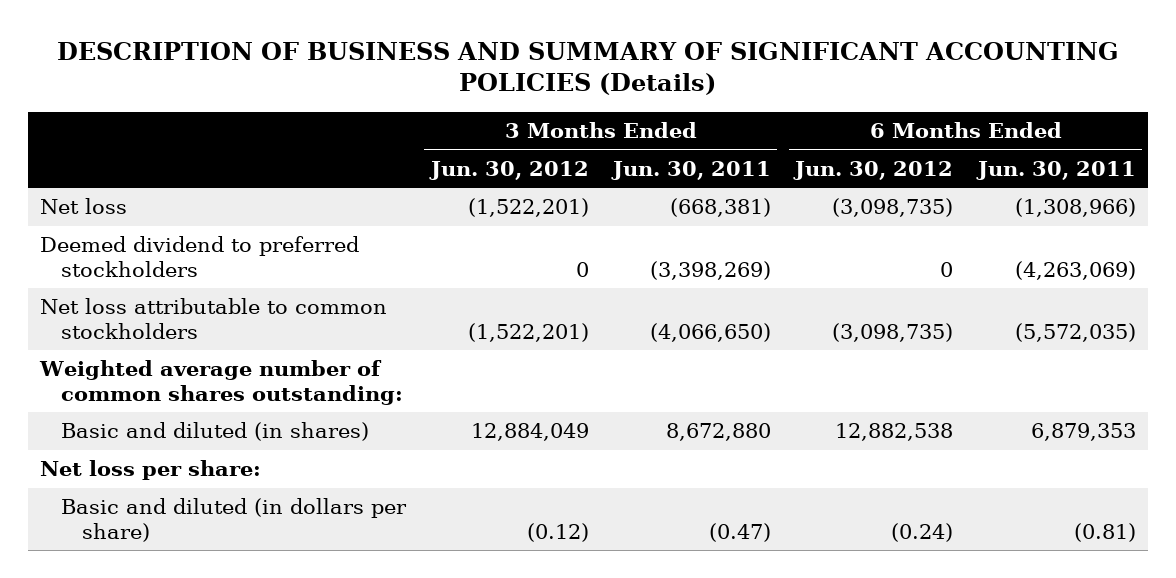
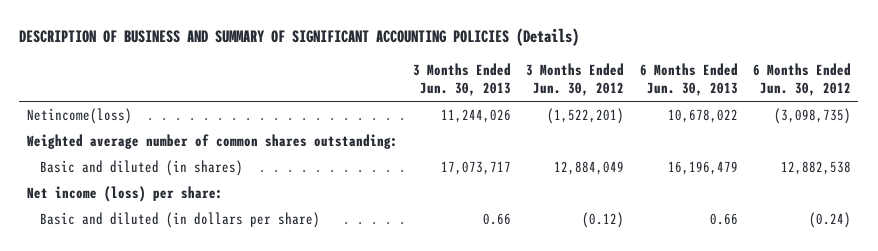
[610,160,771,180] Jun. 30, 2011 -> none
[975,160,1136,180] Jun. 30, 2011 -> none
none -> [413,62,512,97] 3 Months Ended Jun. 30, 2013
none -> [639,62,738,97] 6 Months Ended Jun. 30, 2013
[40,236,360,277] Deemed dividend to preferred stockholders -> none
[40,298,388,339] Net loss attributable to common stockholders -> none
[40,198,128,215] Net loss -> [27,108,133,125] Netincome(loss)
[40,460,262,481] Net loss per share: -> [27,186,224,203] Net income (loss) per share:

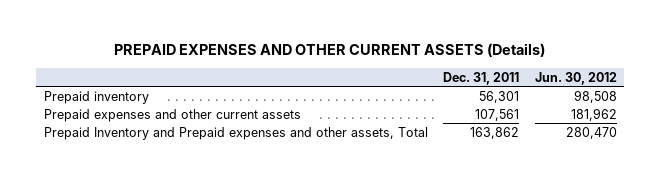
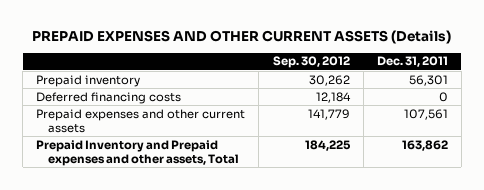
[534,71,617,85] Jun. 30, 2012 -> none
none -> [272,56,350,69] Sep. 30, 2012
none -> [36,91,182,104] Deferred financing costs

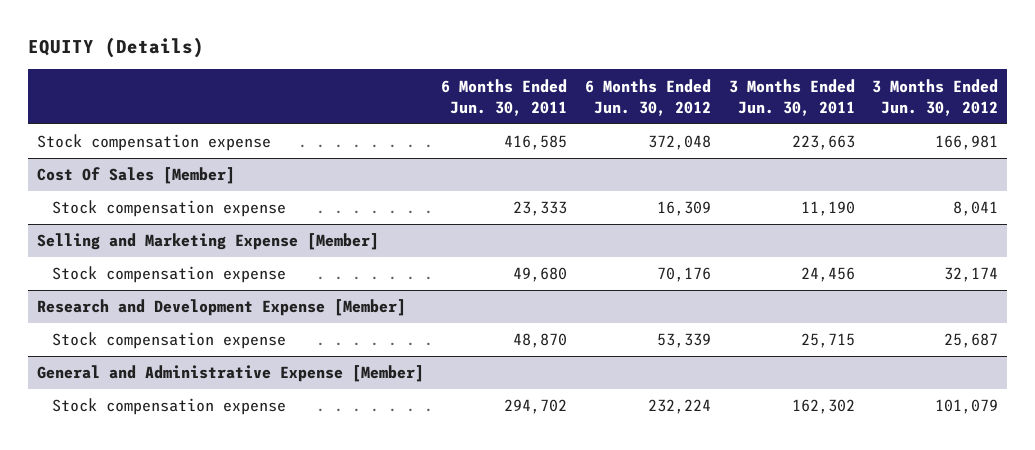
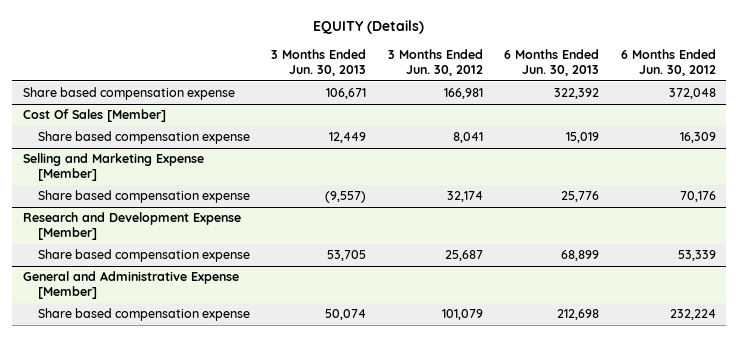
[441,78,568,116] 6 Months Ended Jun. 30, 2011 -> none
[728,78,855,116] 3 Months Ended Jun. 30, 2011 -> none
none -> [271,48,367,76] 3 Months Ended Jun. 30, 2013
none -> [504,48,600,76] 6 Months Ended Jun. 30, 2013
[36,134,271,152] Stock compensation expense -> [22,87,235,101] Share based compensation expense
[51,200,286,218] Stock compensation expense -> [38,131,251,145] Share based compensation expense
[51,266,286,284] Stock compensation expense -> [38,190,251,204] Share based compensation expense
[51,332,286,350] Stock compensation expense -> [38,249,251,263] Share based compensation expense
[51,398,286,416] Stock compensation expense -> [38,308,251,322] Share based compensation expense

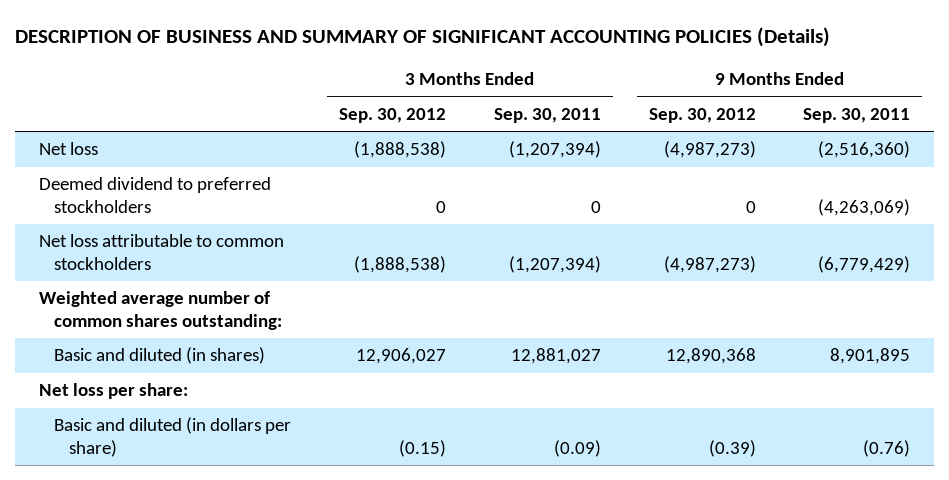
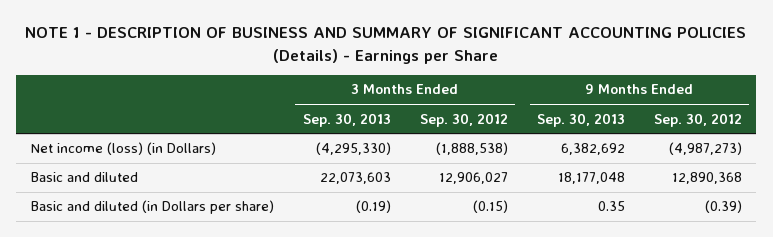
[14,27,830,48] DESCRIPTION OF BUSINESS AND SUMMARY OF SIGNIFICANT ACCOUNTING POLICIES (Details) -> [25,27,747,64] NOTE 1 - DESCRIPTION OF BUSINESS AND SUMMARY OF SIGNIFICANT ACCOUNTING POLICIES (Details) - Earnings per Share
[493,107,601,123] Sep. 30, 2011 -> none
[803,107,911,123] Sep. 30, 2011 -> none
none -> [302,112,391,127] Sep. 30, 2013
none -> [536,112,625,127] Sep. 30, 2013
[38,177,271,213] Deemed dividend to preferred stockholders -> none
[38,234,284,270] Net loss attributable to common stockholders -> none
[38,291,283,330] Weighted average number of common shares outstanding: -> none
[38,383,188,400] Net loss per share: -> none
[38,142,98,156] Net loss -> [30,142,216,156] Net income (loss) (in Dollars)
[54,347,266,365] Basic and diluted (in shares) -> [30,172,138,183] Basic and diluted
[54,417,292,457] Basic and diluted (in dollars per share) -> [30,200,274,215] Basic and diluted (in Dollars per share)

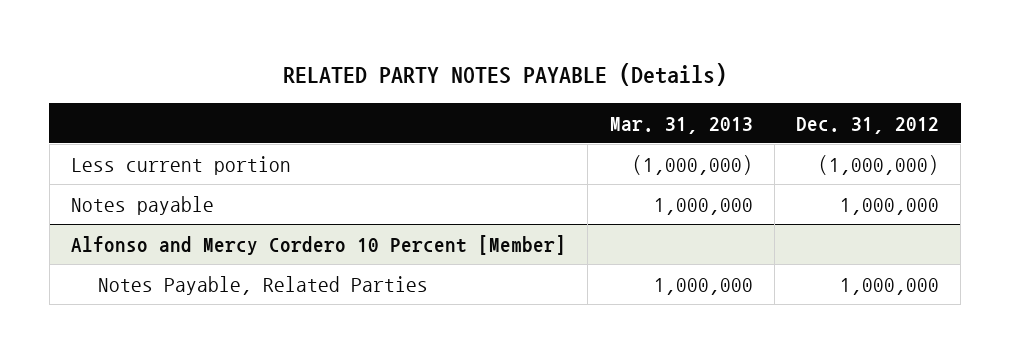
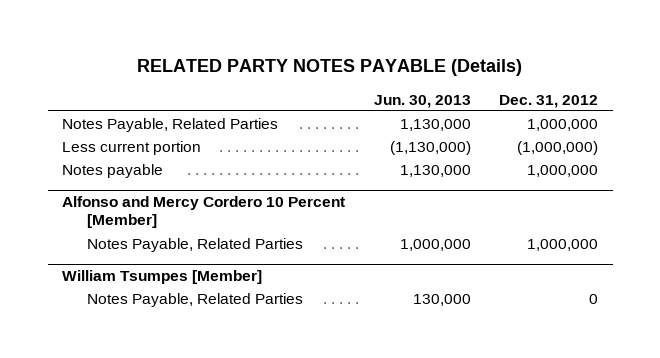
[609,116,753,134] Mar. 31, 2013 -> none
none -> [373,94,471,108] Jun. 30, 2013
none -> [61,117,278,132] Notes Payable, Related Parties
none -> [61,270,262,285] William Tsumpes [Member]
none -> [86,292,303,307] Notes Payable, Related Parties

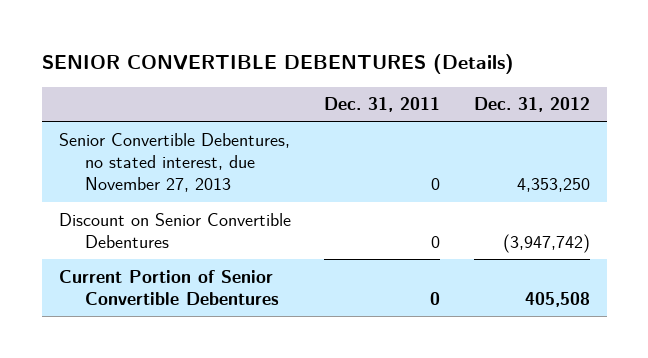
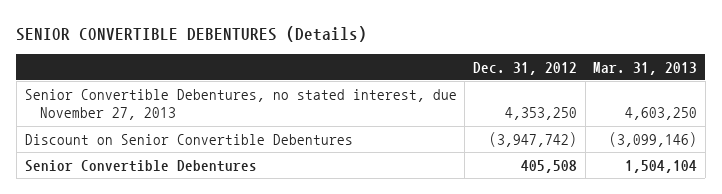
[324,97,441,113] Dec. 31, 2011 -> none
none -> [593,61,698,75] Mar. 31, 2013
[58,269,279,305] Current Portion of Senior Convertible Debentures -> [24,159,257,172] Senior Convertible Debentures

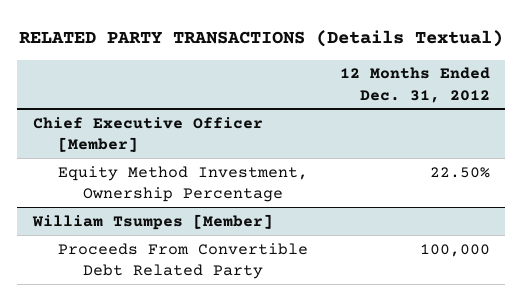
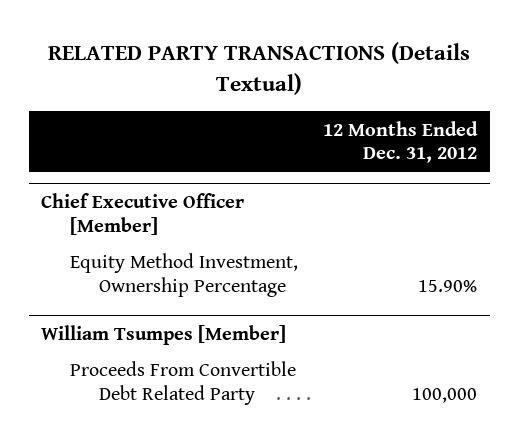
[429,166,490,178] 22.50% -> [418,279,478,292] 15.90%

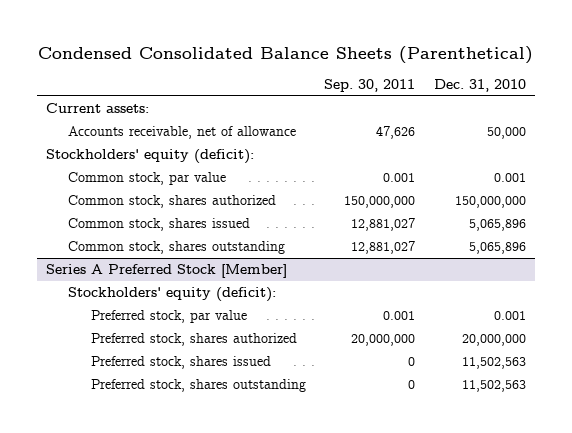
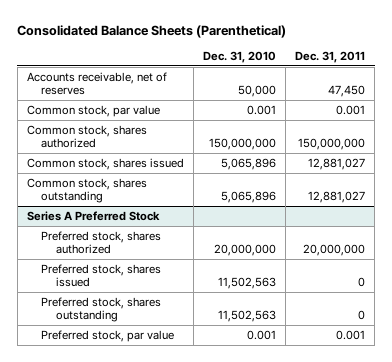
[37,45,533,64] Condensed Consolidated Balance Sheets (Parenthetical) -> [17,25,287,39] Consolidated Balance Sheets (Parenthetical)
[324,79,416,93] Sep. 30, 2011 -> none
none -> [294,51,365,64] Dec. 31, 2011
[45,103,149,114] Current assets: -> none
[45,149,254,165] Stockholders' equity (deficit): -> none
[68,126,297,140] Accounts receivable, net of allowance -> [26,71,167,96] Accounts receivable, net of reserves
[68,287,277,303] Stockholders' equity (deficit): -> none
[91,310,248,324] Preferred stock, par value -> none
[45,264,287,279] Series A Preferred Stock [Member] -> [26,210,160,221] Series A Preferred Stock
none -> [41,329,175,342] Preferred stock, par value

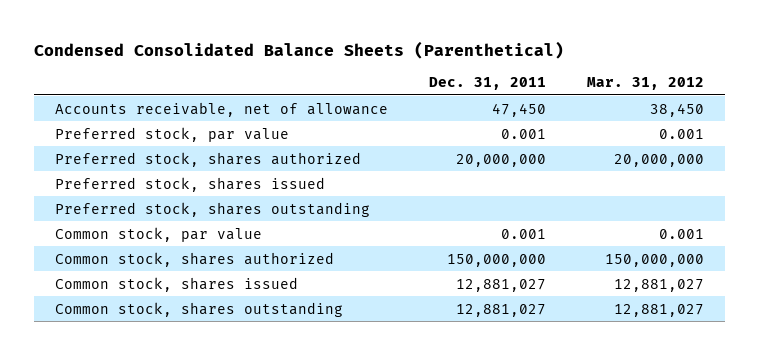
[17,25,287,39] Consolidated Balance Sheets (Parenthetical) -> [34,40,565,59] Condensed Consolidated Balance Sheets (Parenthetical)
[202,51,276,64] Dec. 31, 2010 -> none
none -> [587,77,705,91] Mar. 31, 2012
[26,71,167,96] Accounts receivable, net of reserves -> [54,101,388,117] Accounts receivable, net of allowance
none -> [54,126,289,142] Preferred stock, par value
none -> [54,151,361,167] Preferred stock, shares authorized
none -> [54,176,325,192] Preferred stock, shares issued
none -> [54,201,370,217] Preferred stock, shares outstanding
[26,210,160,221] Series A Preferred Stock -> none
[41,230,162,255] Preferred stock, shares authorized -> none
[41,263,162,288] Preferred stock, shares issued -> none
[41,296,162,323] Preferred stock, shares outstanding -> none
[41,329,175,342] Preferred stock, par value -> none

